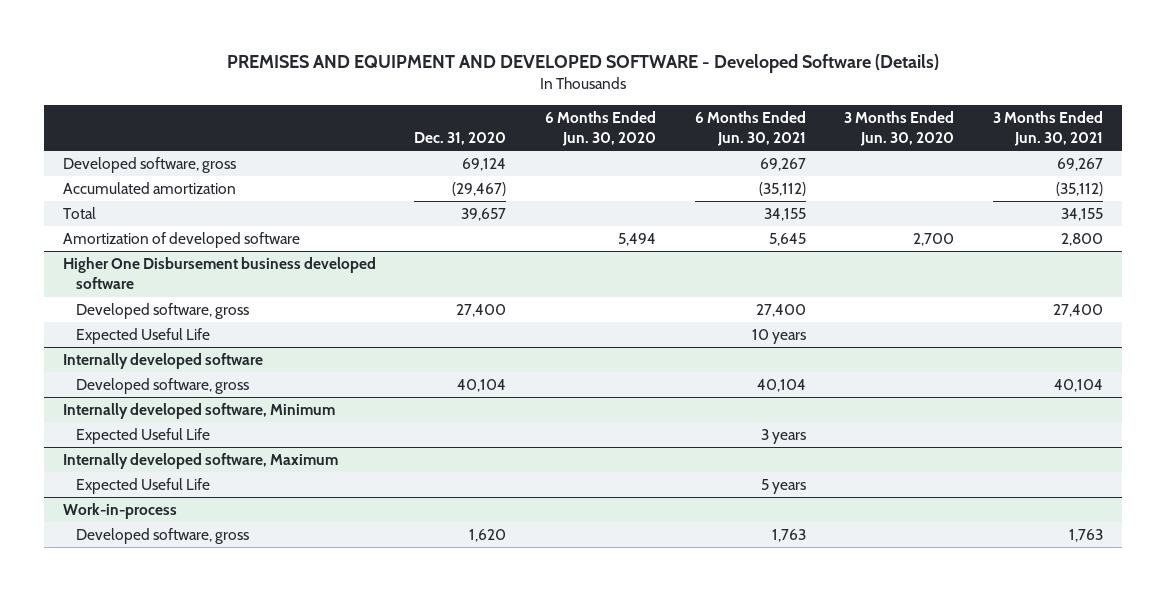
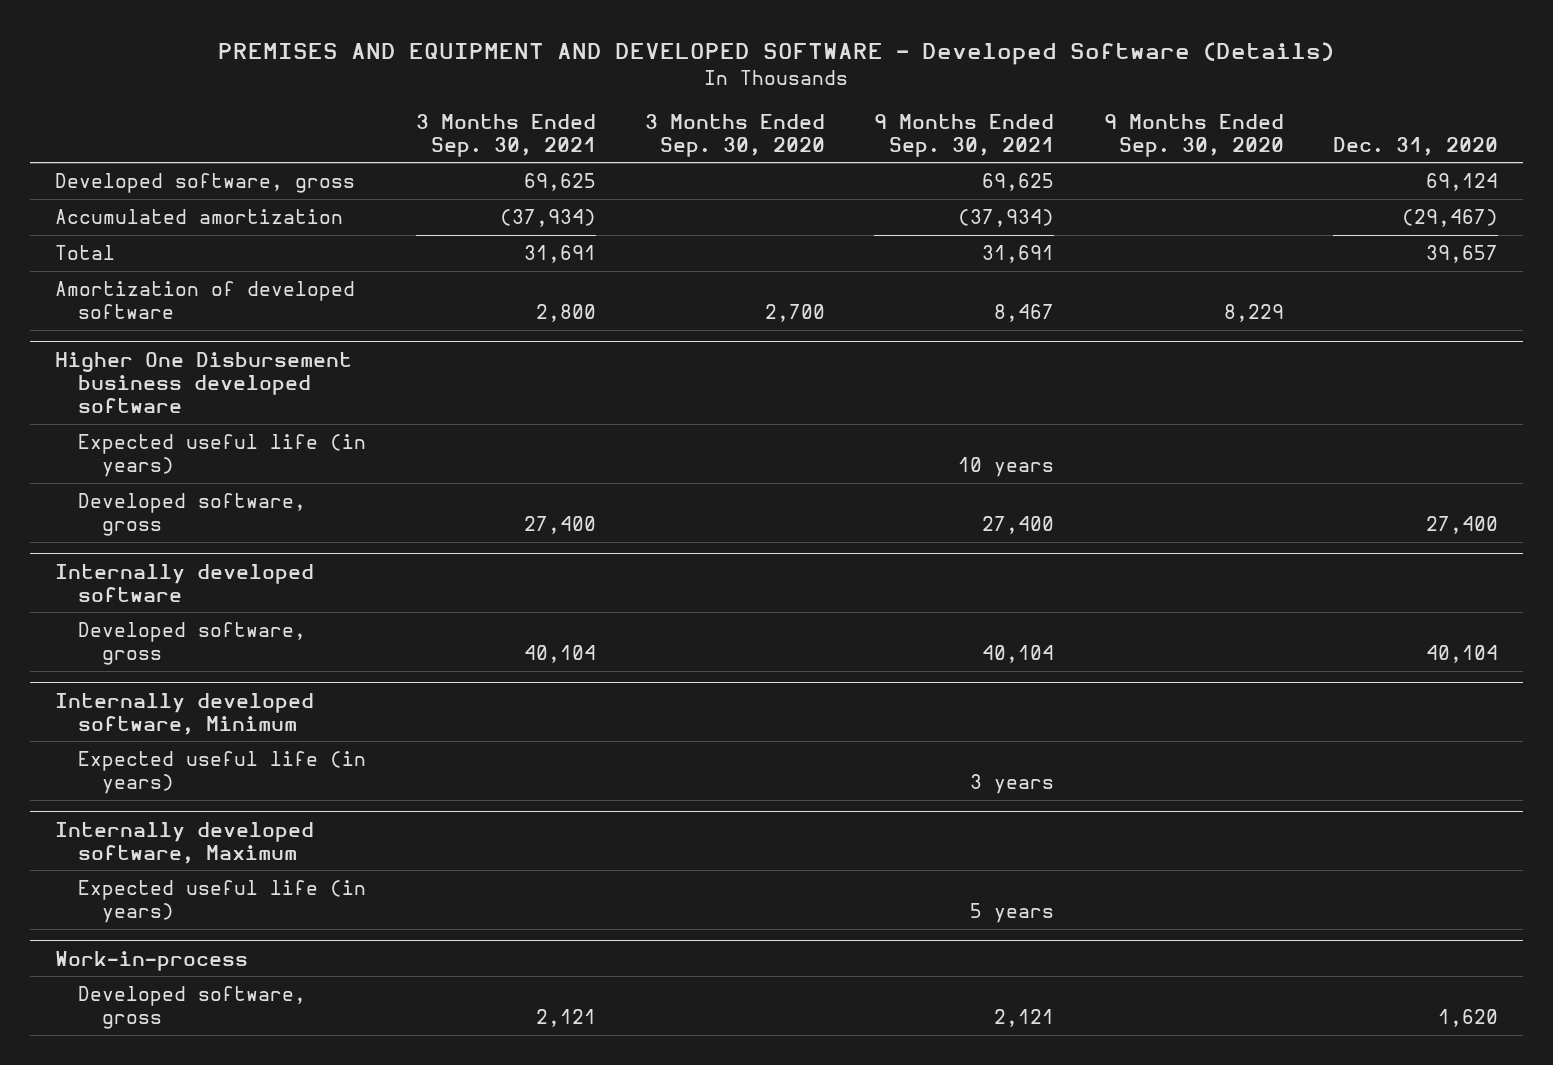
[545,110,657,146] 6 Months Ended Jun. 30, 2020 -> none
[694,110,806,146] 6 Months Ended Jun. 30, 2021 -> none
[844,110,955,146] 3 Months Ended Jun. 30, 2020 -> none
[992,110,1103,146] 3 Months Ended Jun. 30, 2021 -> none
none -> [415,113,596,157] 3 Months Ended Sep. 30, 2021
none -> [645,113,826,157] 3 Months Ended Sep. 30, 2020
none -> [874,113,1055,157] 9 Months Ended Sep. 30, 2021
none -> [1103,113,1284,157] 9 Months Ended Sep. 30, 2020
none -> [78,433,367,478] Expected useful life (in years)
[76,328,211,345] Expected Useful Life -> none
[76,428,211,445] Expected Useful Life -> [78,750,367,795] Expected useful life (in years)
[76,478,211,495] Expected Useful Life -> [78,879,367,924] Expected useful life (in years)

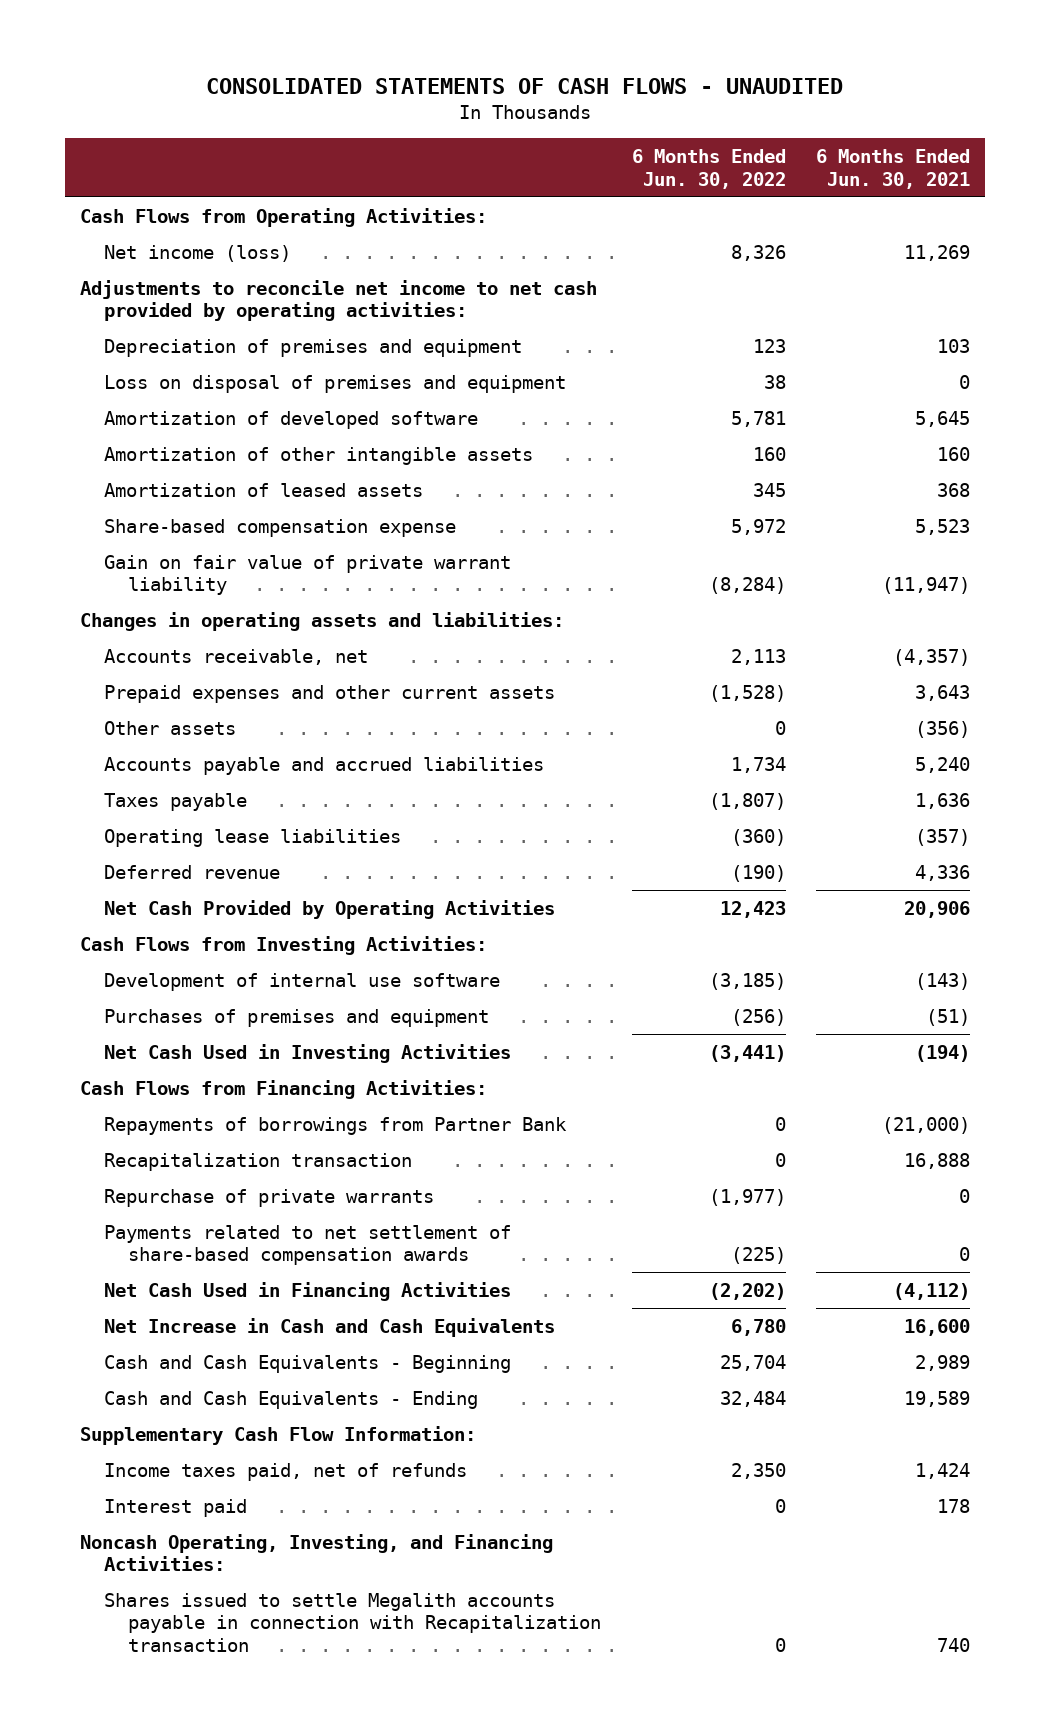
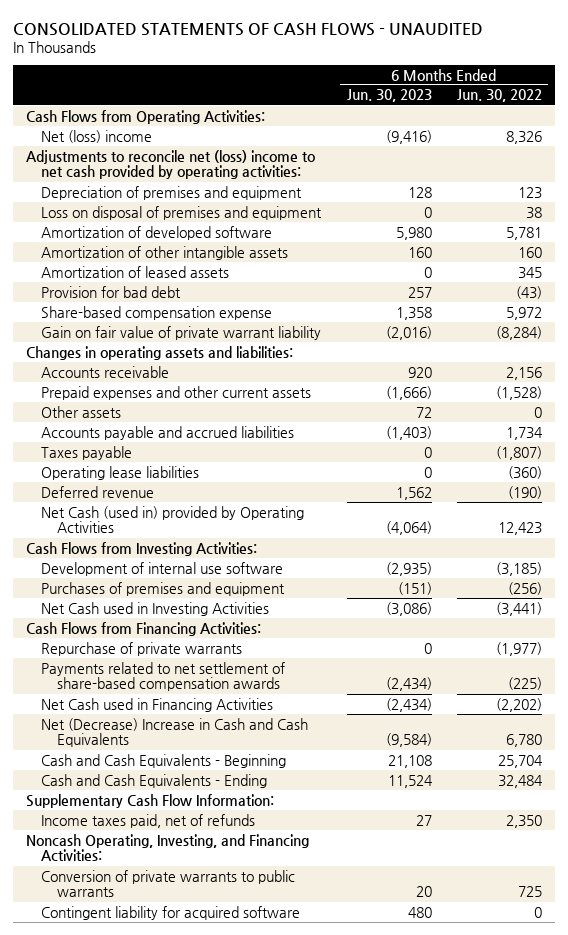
[815,149,970,189] 6 Months Ended Jun. 30, 2021 -> none
none -> [346,89,432,103] Jun. 30, 2023
[104,244,292,262] Net income (loss) -> [41,129,153,143] Net (loss) income
[79,279,597,322] Adjustments to reconcile net income to net cash provided by operating activities: -> [25,149,315,180] Adjustments to reconcile net (loss) income to net cash provided by operating activities:
none -> [41,285,182,298] Provision for bad debt
[104,648,369,665] Accounts receivable, net -> [41,365,170,378] Accounts receivable
[730,648,786,665] 2,113 -> [506,366,543,380] 2,156
[104,899,556,919] Net Cash Provided by Operating Activities -> [41,505,305,534] Net Cash (used in) provided by Operating Activities
[104,1043,512,1063] Net Cash Used in Investing Activities -> [41,601,270,616] Net Cash used in Investing Activities
[104,1116,568,1135] Repayments of borrowings from Partner Bank -> none
[104,1152,413,1171] Recapitalization transaction -> none
[104,1281,512,1301] Net Cash Used in Financing Activities -> [41,697,274,712] Net Cash used in Financing Activities
[104,1317,556,1337] Net Increase in Cash and Cash Equivalents -> [41,717,309,748] Net (Decrease) Increase in Cash and Cash Equivalents
[104,1498,248,1517] Interest paid -> none
[104,1592,602,1653] Shares issued to settle Megalith accounts payable in connection with Recapitalization transaction -> none
none -> [41,869,296,898] Conversion of private warrants to public warrants
none -> [41,905,301,920] Contingent liability for acquired software

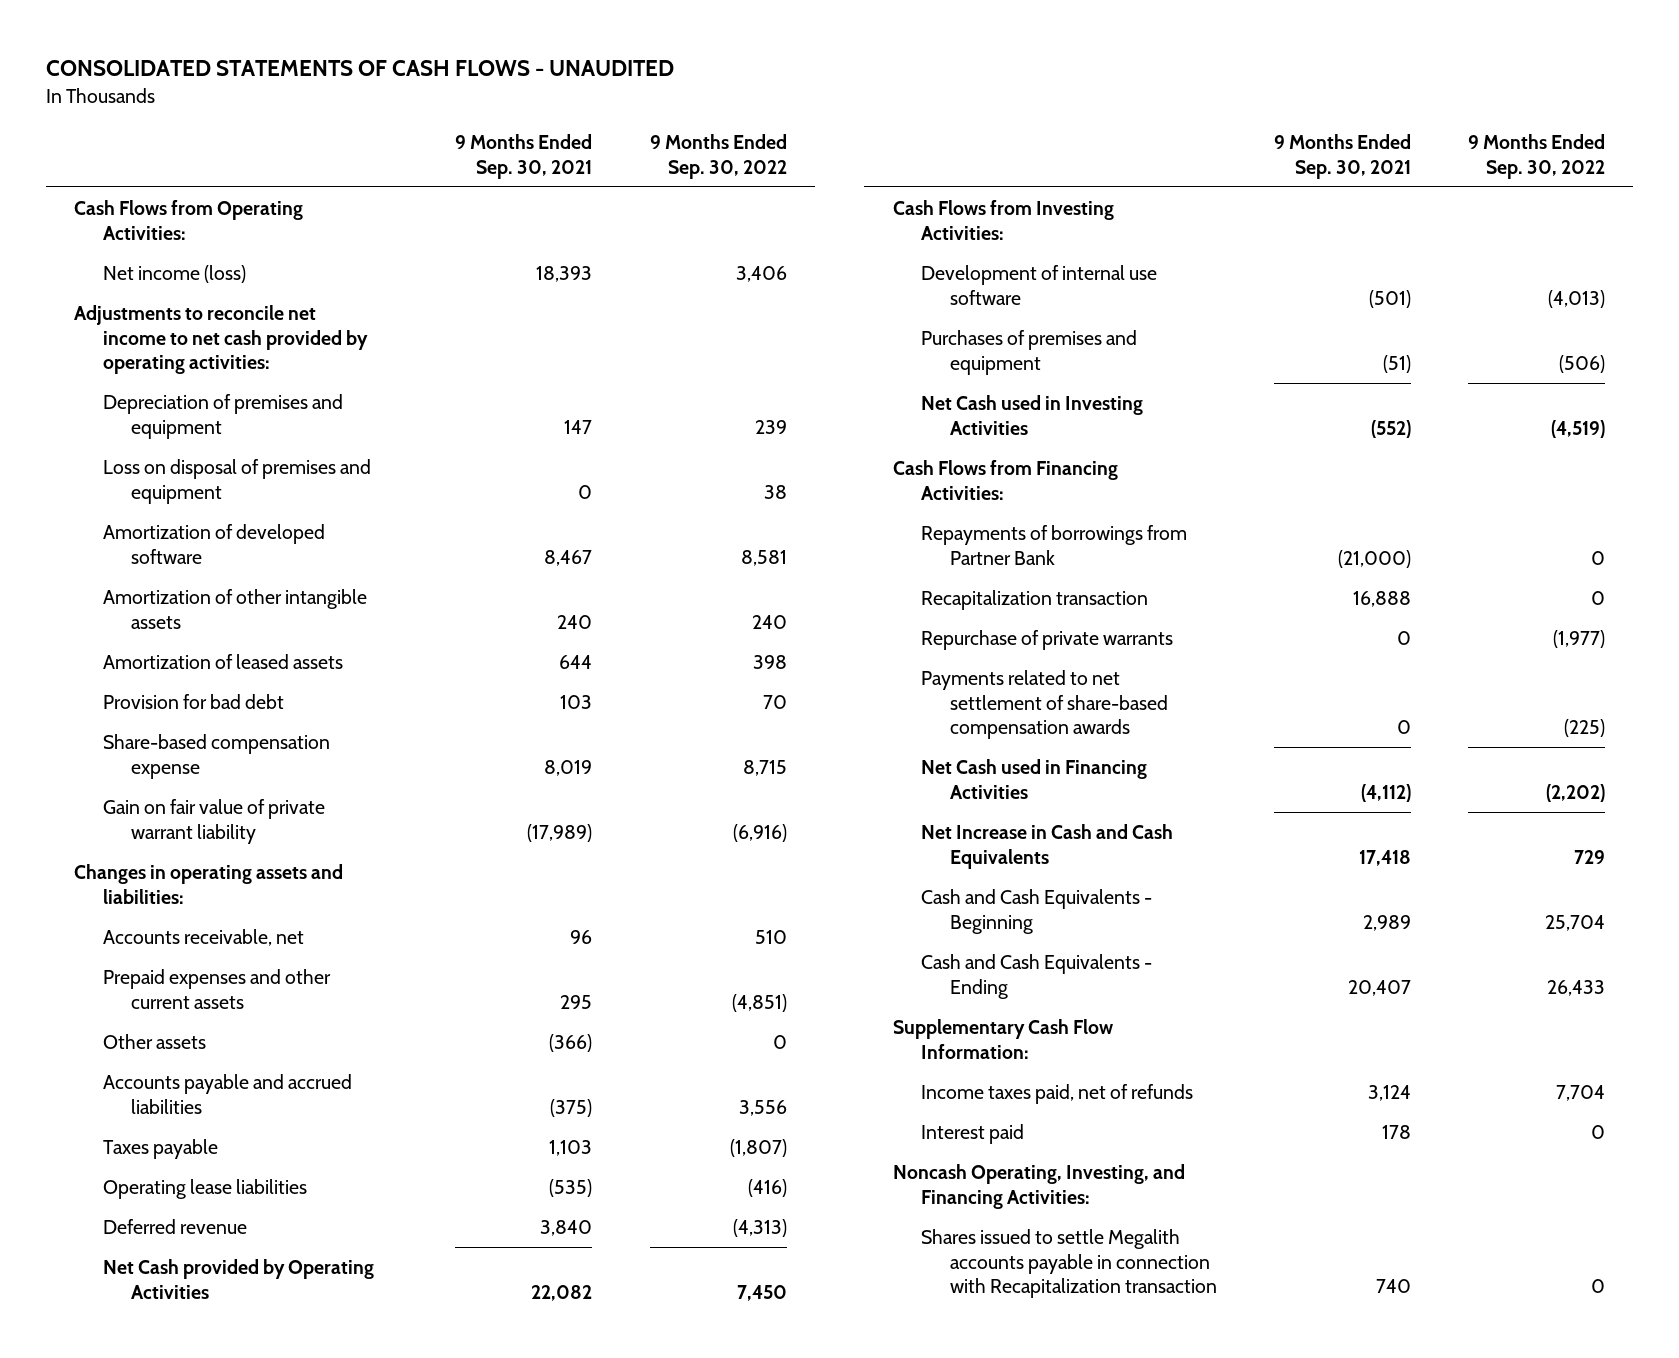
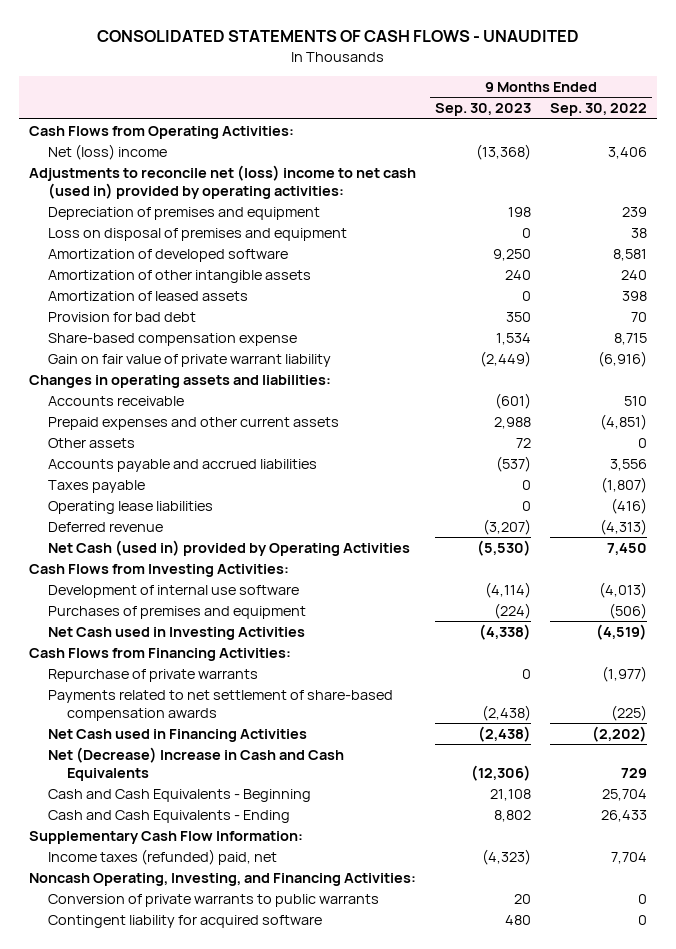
[455,133,593,179] 9 Months Ended Sep. 30, 2021 -> none
none -> [435,103,532,117] Sep. 30, 2023
[102,264,246,283] Net income (loss) -> [48,143,168,160] Net (loss) income
[74,304,368,375] Adjustments to reconcile net income to net cash provided by operating activities: -> [28,164,416,199] Adjustments to reconcile net (loss) income to net cash (used in) provided by operating activities:
[102,928,304,946] Accounts receivable, net -> [48,395,185,406] Accounts receivable
[102,1258,374,1299] Net Cash provided by Operating Activities -> [48,539,411,556] Net Cash (used in) provided by Operating Activities
[921,524,1188,565] Repayments of borrowings from Partner Bank -> none
[921,589,1149,610] Recapitalization transaction -> none
[921,823,1174,869] Net Increase in Cash and Cash Equivalents -> [48,746,345,781] Net (Decrease) Increase in Cash and Cash Equivalents
[921,1123,1025,1144] Interest paid -> none
[921,1083,1194,1104] Income taxes paid, net of refunds -> [48,848,278,865] Income taxes (refunded) paid, net
[921,1228,1217,1299] Shares issued to settle Megalith accounts payable in connection with Recapitalization transaction -> none
none -> [48,893,380,907] Conversion of private warrants to public warrants
none -> [48,914,323,928] Contingent liability for acquired software

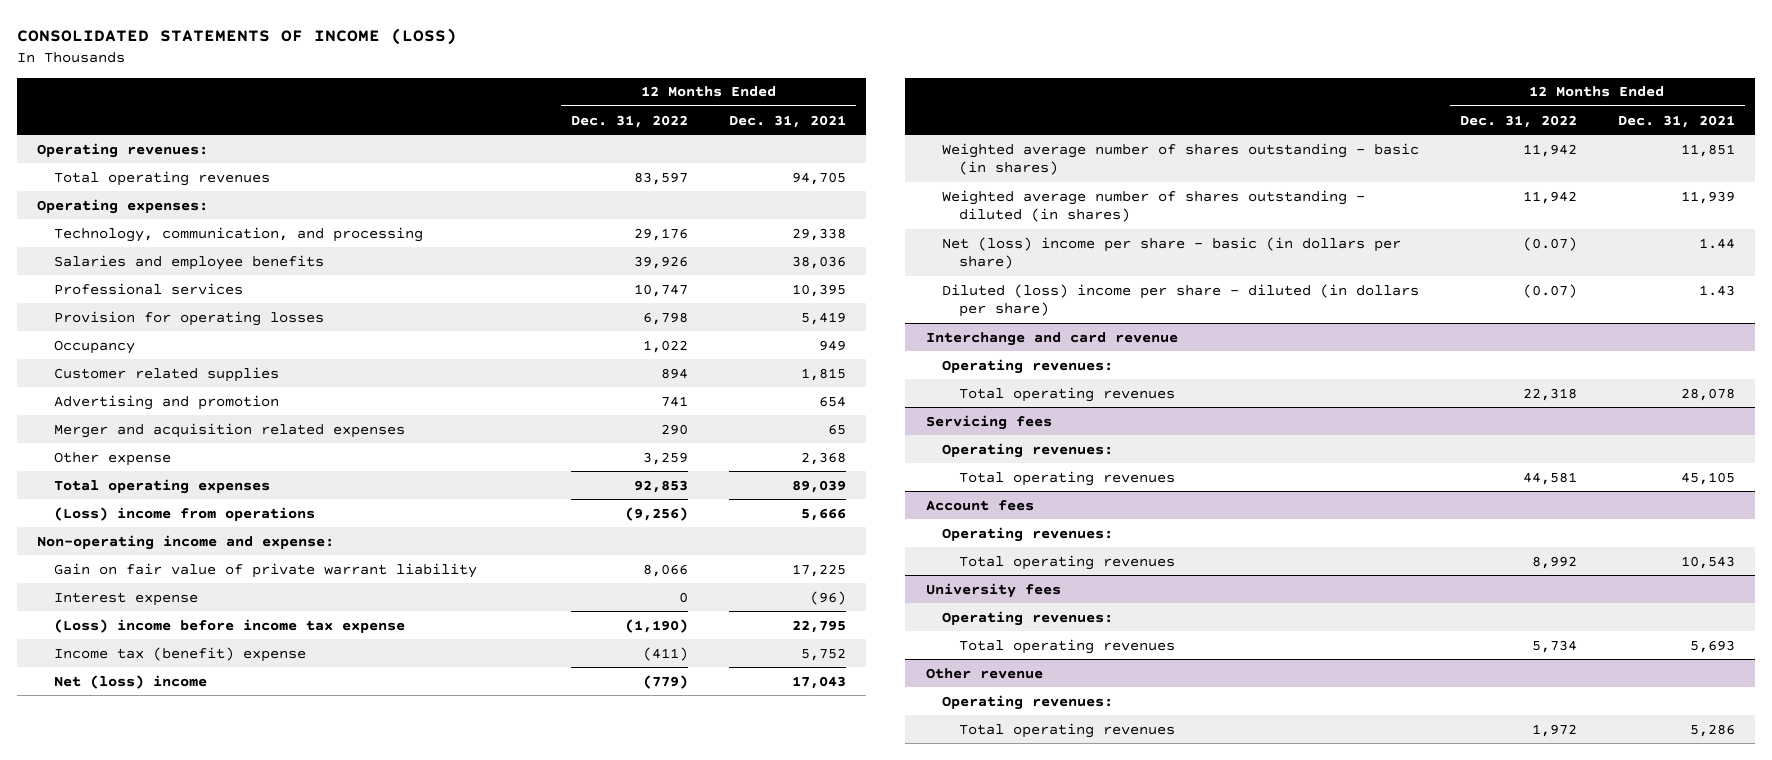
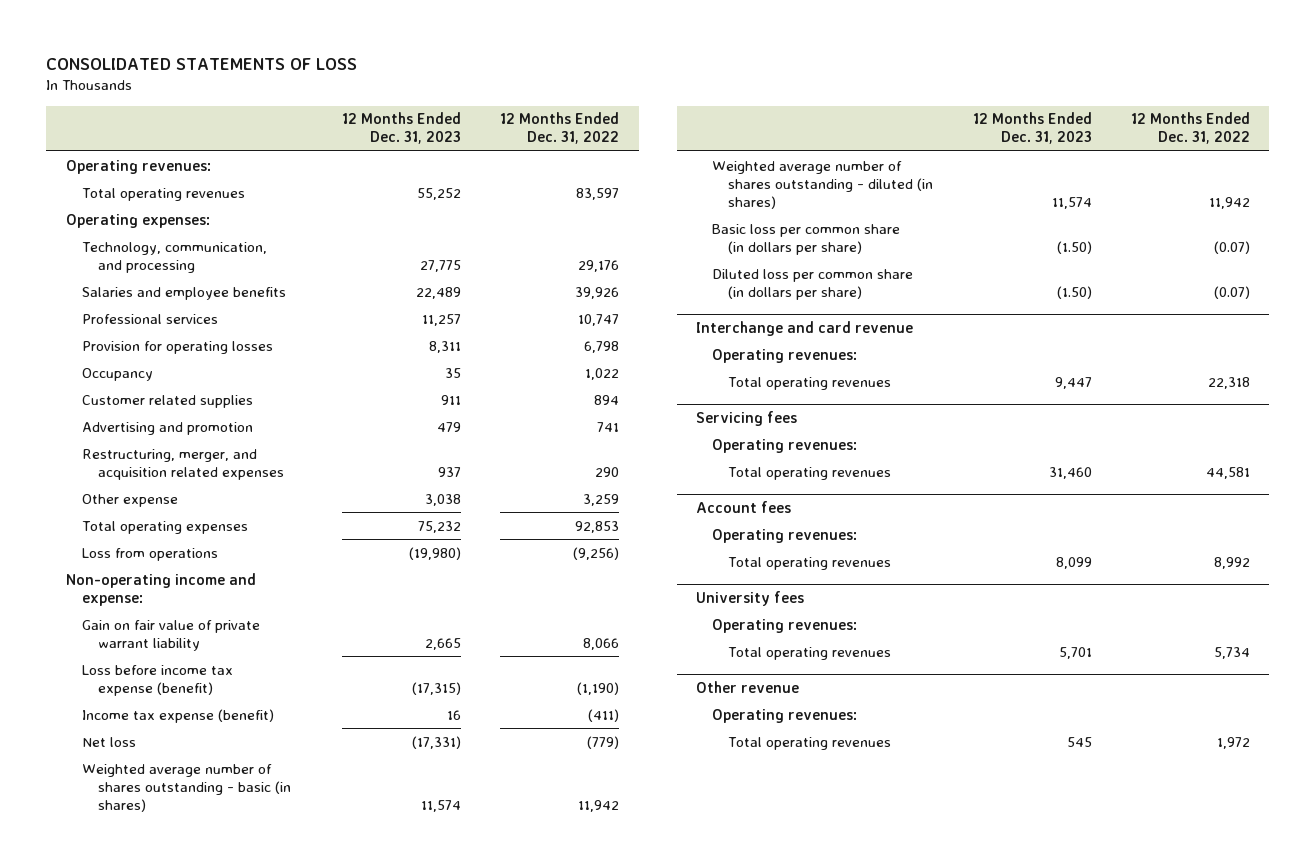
[16,27,457,45] CONSOLIDATED STATEMENTS OF INCOME (LOSS) -> [46,57,358,70] CONSOLIDATED STATEMENTS OF LOSS
[729,114,847,128] Dec. 31, 2021 -> none
none -> [341,112,461,145] 12 Months Ended Dec. 31, 2023
[53,422,405,438] Merger and acquisition related expenses -> [81,448,284,480] Restructuring, merger, and acquisition related expenses
[53,506,315,521] (Loss) income from operations -> [81,547,218,561] Loss from operations
[53,591,198,606] Interest expense -> none
[53,618,405,633] (Loss) income before income tax expense -> [81,664,233,696] Loss before income tax expense (benefit)
[53,646,306,662] Income tax (benefit) expense -> [81,708,274,723] Income tax expense (benefit)
[53,674,207,689] Net (loss) income -> [81,736,136,747] Net loss
[942,236,1402,270] Net (loss) income per share - basic (in dollars per share) -> [712,223,901,255] Basic loss per common share (in dollars per share)
[942,283,1420,318] Diluted (loss) income per share - diluted (in dollars per share) -> [712,268,914,300] Diluted loss per common share (in dollars per share)

